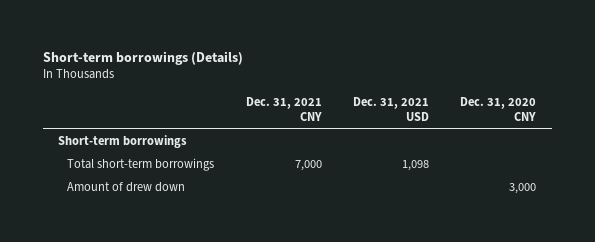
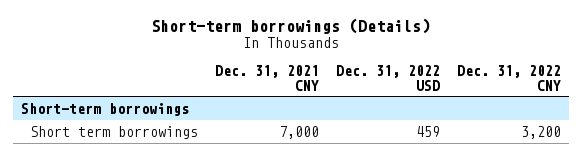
[352,97,429,122] Dec. 31, 2021 USD -> none
[460,97,537,122] Dec. 31, 2020 CNY -> none
none -> [336,65,441,91] Dec. 31, 2022 USD
none -> [456,65,561,91] Dec. 31, 2022 CNY
[67,182,186,193] Amount of drew down -> none
[67,158,215,172] Total short-term borrowings -> [30,125,199,139] Short term borrowings

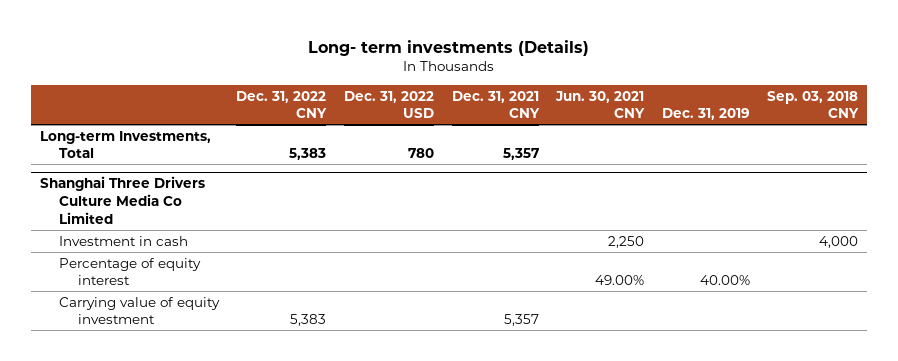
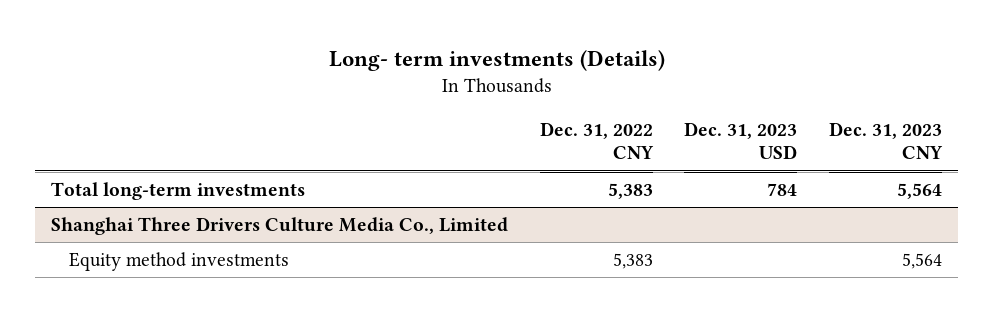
[343,90,434,119] Dec. 31, 2022 USD -> none
[451,90,540,119] Dec. 31, 2021 CNY -> none
[555,90,646,119] Jun. 30, 2021 CNY -> none
[661,108,750,121] Dec. 31, 2019 -> none
[767,90,860,119] Sep. 03, 2018 CNY -> none
none -> [684,121,798,160] Dec. 31, 2023 USD
none -> [829,121,944,160] Dec. 31, 2023 CNY
[58,235,188,246] Investment in cash -> none
[58,257,201,286] Percentage of equity interest -> none
[40,130,212,159] Long-term Investments, Total -> [50,181,305,200] Total long-term investments
[40,176,206,224] Shanghai Three Drivers Culture Media Co Limited -> [50,216,508,235] Shanghai Three Drivers Culture Media Co., Limited
[58,296,220,325] Carrying value of equity investment -> [69,251,290,271] Equity method investments

